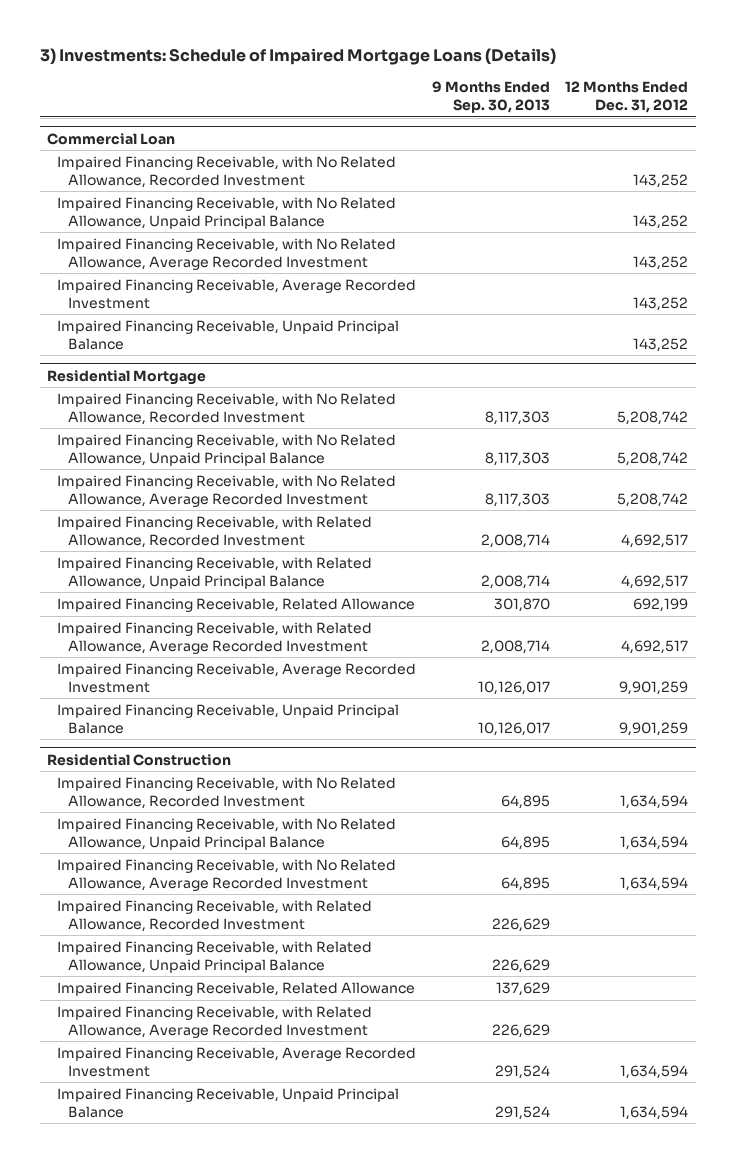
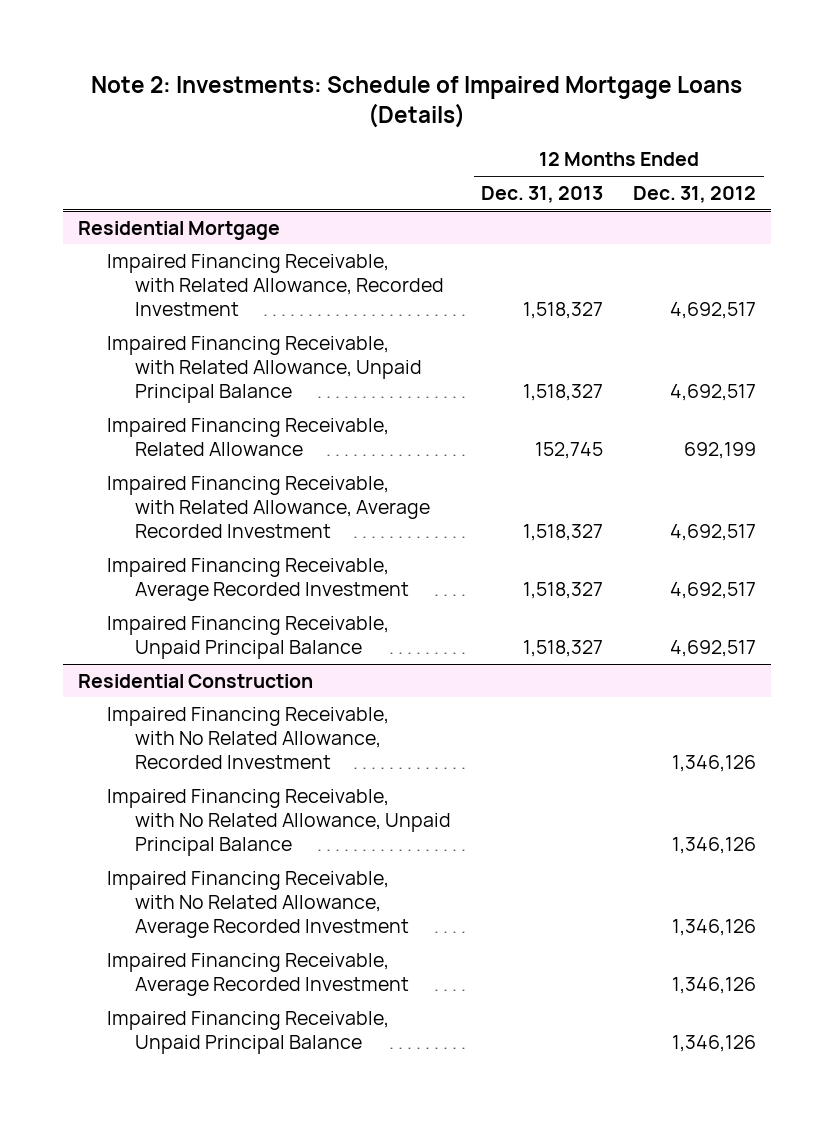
[39,48,556,66] 3) Investments: Schedule of Impaired Mortgage Loans (Details) -> [91,76,743,129] Note 2: Investments: Schedule of Impaired Mortgage Loans (Details)
[431,80,550,113] 9 Months Ended Sep. 30, 2013 -> none
none -> [481,185,604,203] Dec. 31, 2013
[47,132,176,145] Commercial Loan -> none
[57,155,397,188] Impaired Financing Receivable, with No Related Allowance, Recorded Investment -> none
[57,196,397,229] Impaired Financing Receivable, with No Related Allowance, Unpaid Principal Balance -> none
[57,237,397,270] Impaired Financing Receivable, with No Related Allowance, Average Recorded Investment -> none
[57,278,417,309] Impaired Financing Receivable, Average Recorded Investment -> none
[57,319,400,350] Impaired Financing Receivable, Unpaid Principal Balance -> none
[57,392,397,425] Impaired Financing Receivable, with No Related Allowance, Recorded Investment -> none
[57,433,397,466] Impaired Financing Receivable, with No Related Allowance, Unpaid Principal Balance -> none
[57,474,397,507] Impaired Financing Receivable, with No Related Allowance, Average Recorded Investment -> none
[619,680,689,695] 9,901,259 -> [670,582,757,600] 4,692,517
[619,721,689,736] 9,901,259 -> [670,640,757,658] 4,692,517
[57,899,373,932] Impaired Financing Receivable, with Related Allowance, Recorded Investment -> none
[57,940,373,973] Impaired Financing Receivable, with Related Allowance, Unpaid Principal Balance -> none
[57,981,416,996] Impaired Financing Receivable, Related Allowance -> none
[57,1005,373,1038] Impaired Financing Receivable, with Related Allowance, Average Recorded Investment -> none
[620,794,689,809] 1,634,594 -> [672,755,757,773] 1,346,126
[620,835,689,850] 1,634,594 -> [672,837,757,855] 1,346,126
[620,876,689,891] 1,634,594 -> [672,919,757,937] 1,346,126
[620,1064,689,1079] 1,634,594 -> [672,977,757,995] 1,346,126
[620,1105,689,1120] 1,634,594 -> [672,1035,757,1053] 1,346,126

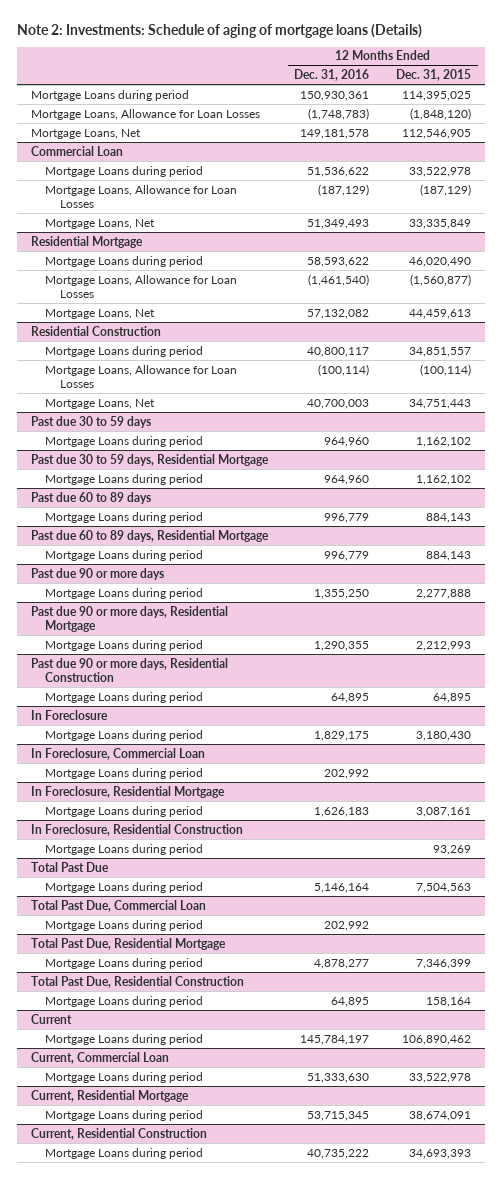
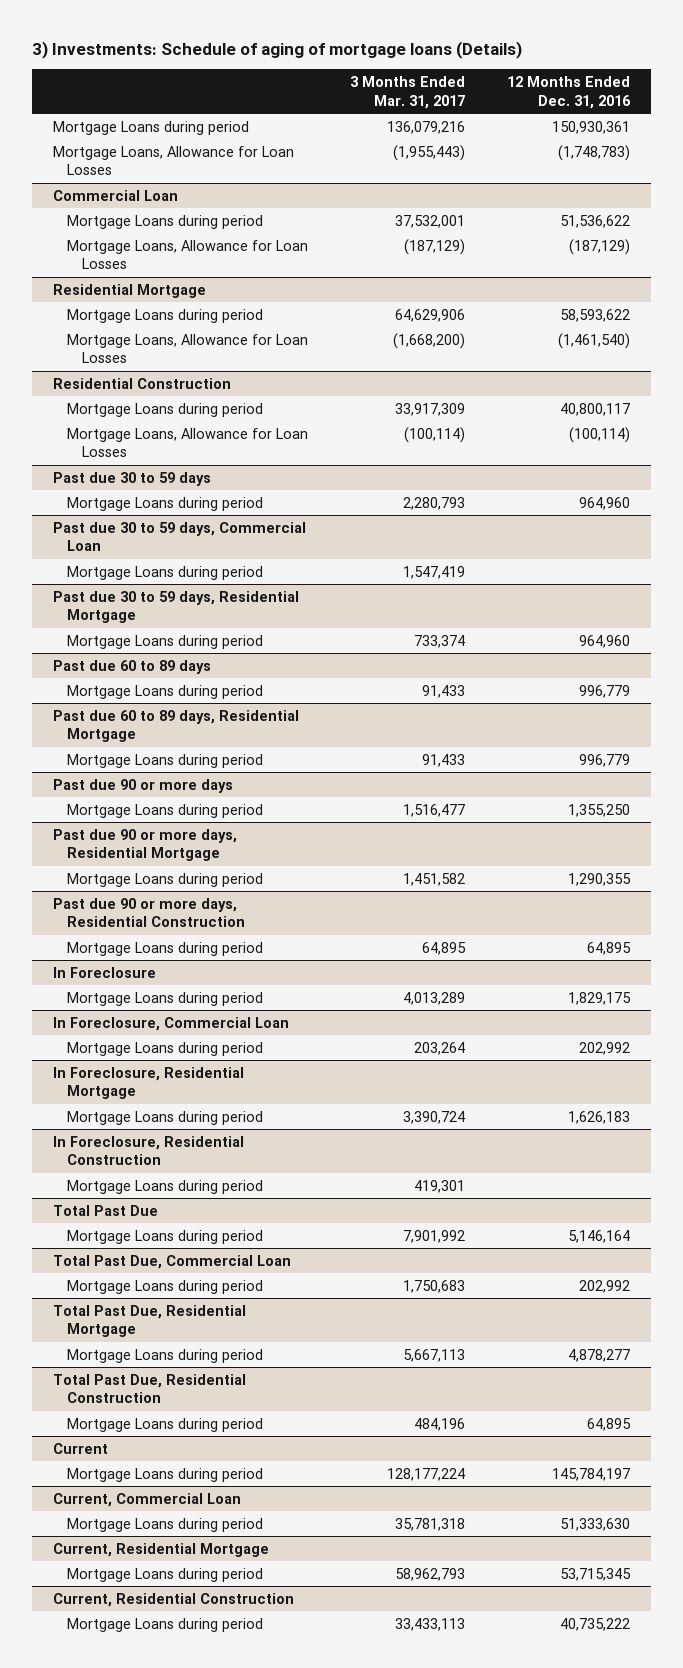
[17,24,423,39] Note 2: Investments: Schedule of aging of mortgage loans (Details) -> [31,40,522,59] 3) Investments: Schedule of aging of mortgage loans (Details)
[396,69,472,82] Dec. 31, 2015 -> none
none -> [350,76,466,109] 3 Months Ended Mar. 31, 2017
[30,128,141,139] Mortgage Loans, Net -> none
[45,218,156,229] Mortgage Loans, Net -> none
[45,308,156,319] Mortgage Loans, Net -> none
[45,398,156,409] Mortgage Loans, Net -> none
none -> [52,521,306,552] Past due 30 to 59 days, Commercial Loan
none -> [67,565,264,580] Mortgage Loans during period

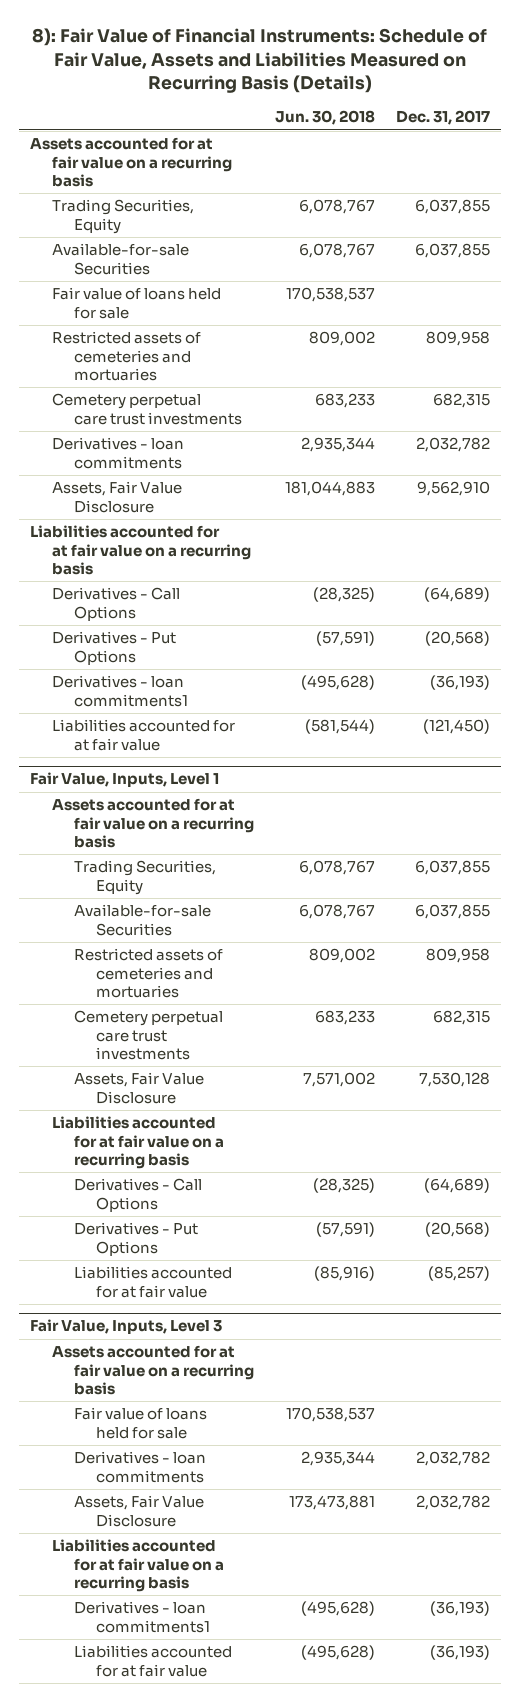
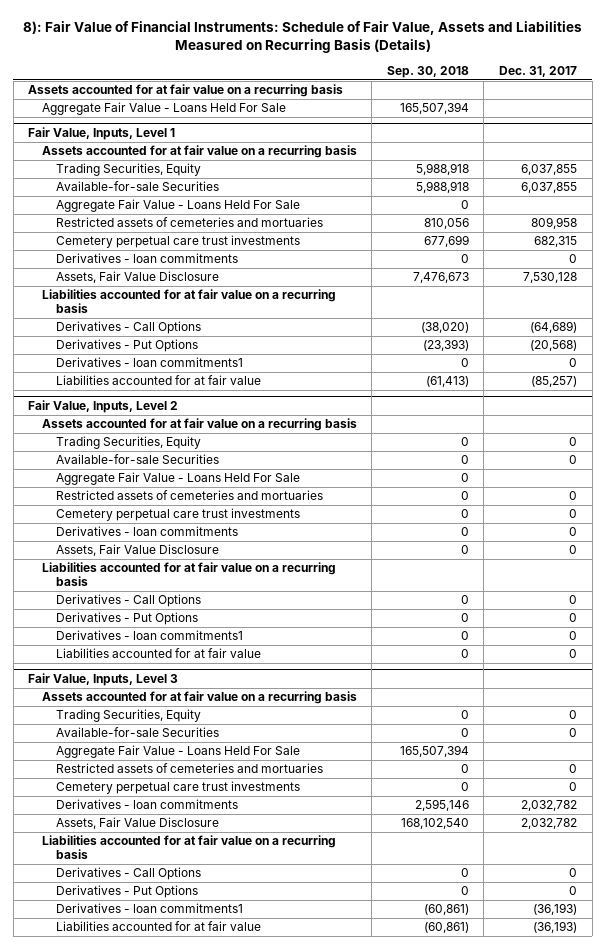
[275,110,376,126] Jun. 30, 2018 -> none
none -> [386,66,469,79] Sep. 30, 2018
[51,199,194,234] Trading Securities, Equity -> none
[51,243,189,275] Available-for-sale Securities -> none
[51,331,201,381] Restricted assets of cemeteries and mortuaries -> none
[51,393,242,425] Cemetery perpetual care trust investments -> none
[51,437,184,469] Derivatives - loan commitments -> none
[51,481,182,513] Assets, Fair Value Disclosure -> none
[29,525,251,575] Liabilities accounted for at fair value on a recurring basis -> none
[51,587,180,621] Derivatives - Call Options -> none
[51,631,176,665] Derivatives - Put Options -> none
[51,675,188,707] Derivatives - loan commitments1 -> none
[51,719,235,751] Liabilities accounted for at fair value -> none
[51,287,221,319] Fair value of loans held for sale -> [41,102,286,116] Aggregate Fair Value - Loans Held For Sale
none -> [55,199,300,213] Aggregate Fair Value - Loans Held For Sale
none -> [55,253,238,264] Derivatives - loan commitments
none -> [55,357,243,368] Derivatives - loan commitments1
none -> [28,400,179,414] Fair Value, Inputs, Level 2
none -> [41,418,357,432] Assets accounted for at fair value on a recurring basis
none -> [55,436,201,450] Trading Securities, Equity
none -> [55,454,219,465] Available-for-sale Securities
none -> [55,472,300,486] Aggregate Fair Value - Loans Held For Sale
none -> [55,490,323,501] Restricted assets of cemeteries and mortuaries
none -> [55,508,300,522] Cemetery perpetual care trust investments
none -> [55,526,238,537] Derivatives - loan commitments
none -> [55,544,219,557] Assets, Fair Value Disclosure
none -> [41,562,336,587] Liabilities accounted for at fair value on a recurring basis
none -> [55,594,201,608] Derivatives - Call Options
none -> [55,612,198,626] Derivatives - Put Options
none -> [55,630,243,641] Derivatives - loan commitments1
none -> [55,648,261,659] Liabilities accounted for at fair value
none -> [55,709,201,723] Trading Securities, Equity
none -> [55,727,219,738] Available-for-sale Securities
[73,1407,207,1439] Fair value of loans held for sale -> [55,745,300,759] Aggregate Fair Value - Loans Held For Sale
none -> [55,763,323,774] Restricted assets of cemeteries and mortuaries
none -> [55,781,300,795] Cemetery perpetual care trust investments
none -> [55,867,201,881] Derivatives - Call Options
none -> [55,885,198,899] Derivatives - Put Options

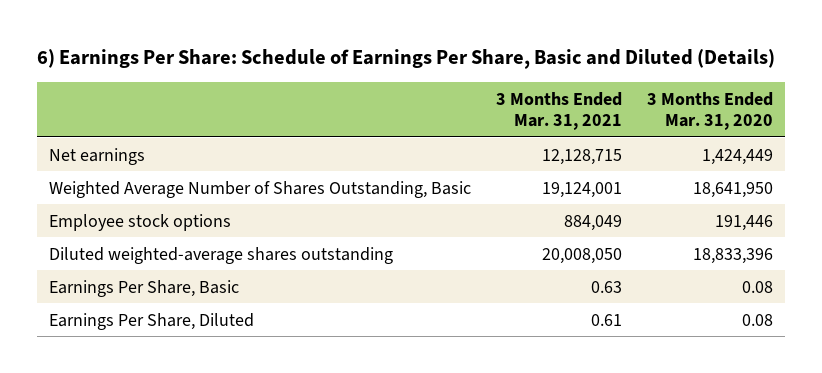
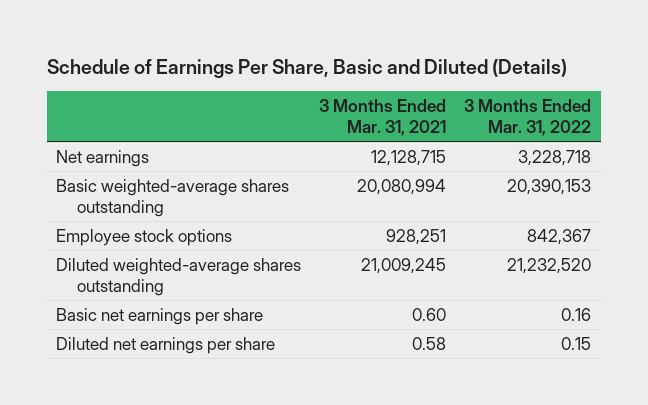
[36,49,775,70] 6) Earnings Per Share: Schedule of Earnings Per Share, Basic and Diluted (Details) -> [47,58,568,78] Schedule of Earnings Per Share, Basic and Diluted (Details)
[646,91,773,130] 3 Months Ended Mar. 31, 2020 -> none
none -> [464,98,592,136] 3 Months Ended Mar. 31, 2022
[49,180,472,198] Weighted Average Number of Shares Outstanding, Basic -> [56,179,290,217] Basic weighted-average shares outstanding
[541,181,622,198] 19,124,001 -> [357,179,447,196] 20,080,994
[563,214,622,231] 884,049 -> [386,229,447,246] 928,251
[541,247,622,264] 20,008,050 -> [361,258,447,275] 21,009,245
[49,279,240,297] Earnings Per Share, Basic -> [56,308,264,326] Basic net earnings per share
[590,280,622,293] 0.63 -> [412,308,447,322] 0.60
[49,312,255,330] Earnings Per Share, Diluted -> [56,337,276,355] Diluted net earnings per share
[590,313,622,326] 0.61 -> [412,337,447,351] 0.58

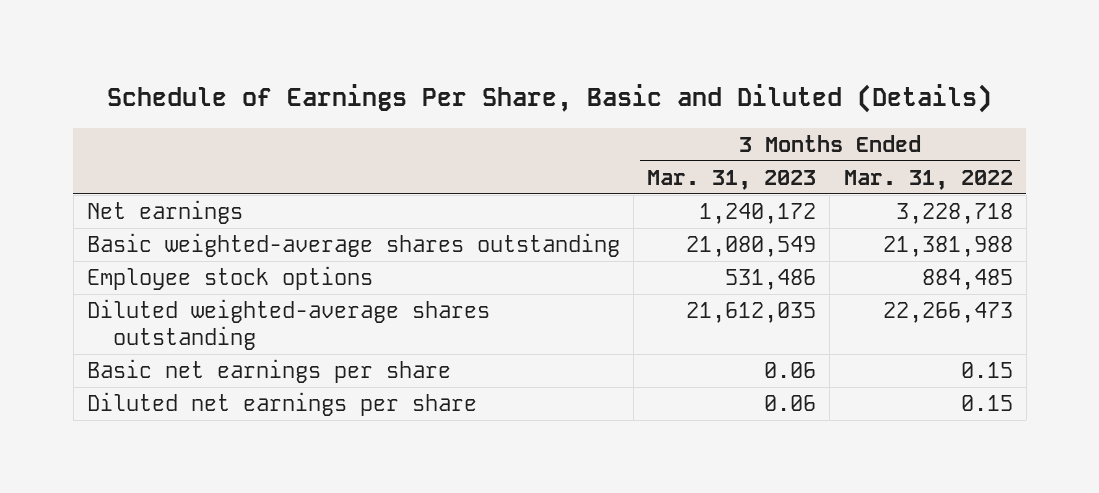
[319,98,447,136] 3 Months Ended Mar. 31, 2021 -> none
none -> [647,169,817,190] Mar. 31, 2023
[507,179,592,196] 20,390,153 -> [882,236,1013,258] 21,381,988
[527,229,592,246] 842,367 -> [921,269,1013,291] 884,485
[507,258,592,275] 21,232,520 -> [882,302,1013,324] 22,266,473
[561,308,592,322] 0.16 -> [960,362,1013,379] 0.15

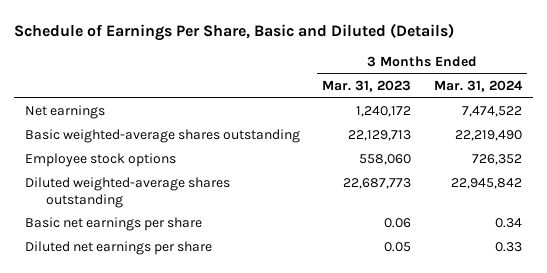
[843,169,1013,190] Mar. 31, 2022 -> none
none -> [433,80,523,93] Mar. 31, 2024
[686,236,817,258] 21,080,549 -> [348,130,412,142] 22,129,713
[725,269,817,291] 531,486 -> [359,154,412,166] 558,060
[686,302,817,324] 21,612,035 -> [343,178,412,190] 22,687,773
[764,395,817,412] 0.06 -> [384,242,412,253] 0.05

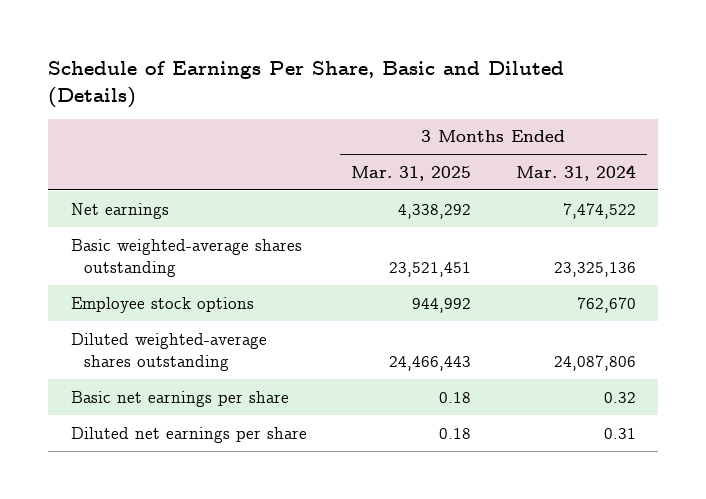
[322,80,412,93] Mar. 31, 2023 -> none
none -> [351,166,472,182] Mar. 31, 2025
[454,130,522,142] 22,219,490 -> [553,261,636,277] 23,325,136
[471,154,522,166] 726,352 -> [576,296,636,313] 762,670
[450,178,522,190] 22,945,842 -> [553,354,636,371] 24,087,806
[494,218,522,229] 0.34 -> [603,391,636,403] 0.32
[494,242,522,253] 0.33 -> [603,427,636,439] 0.31

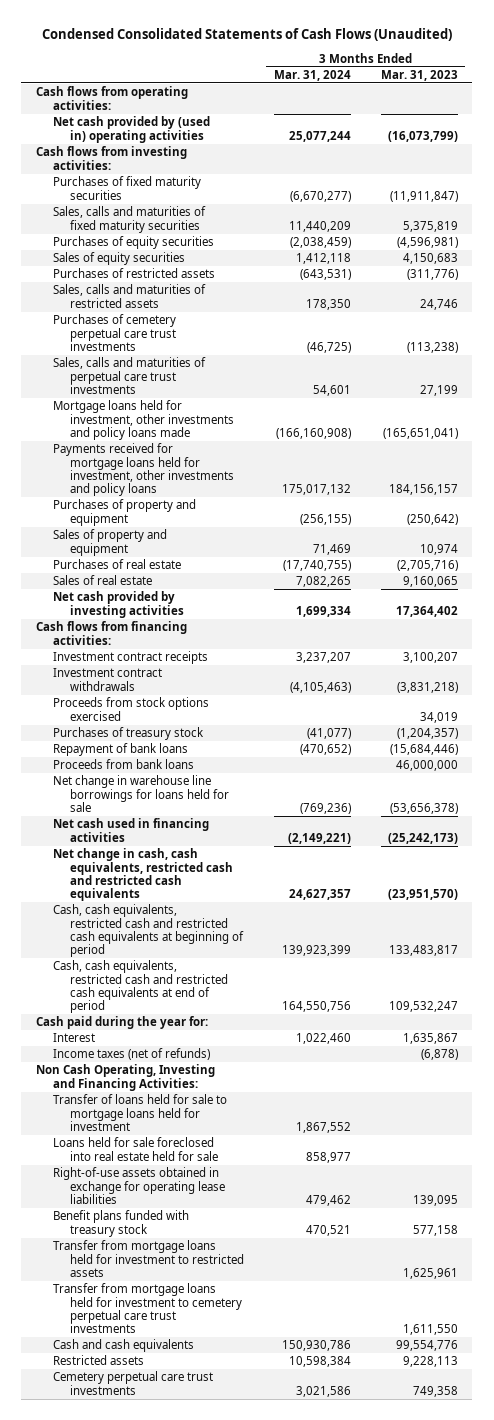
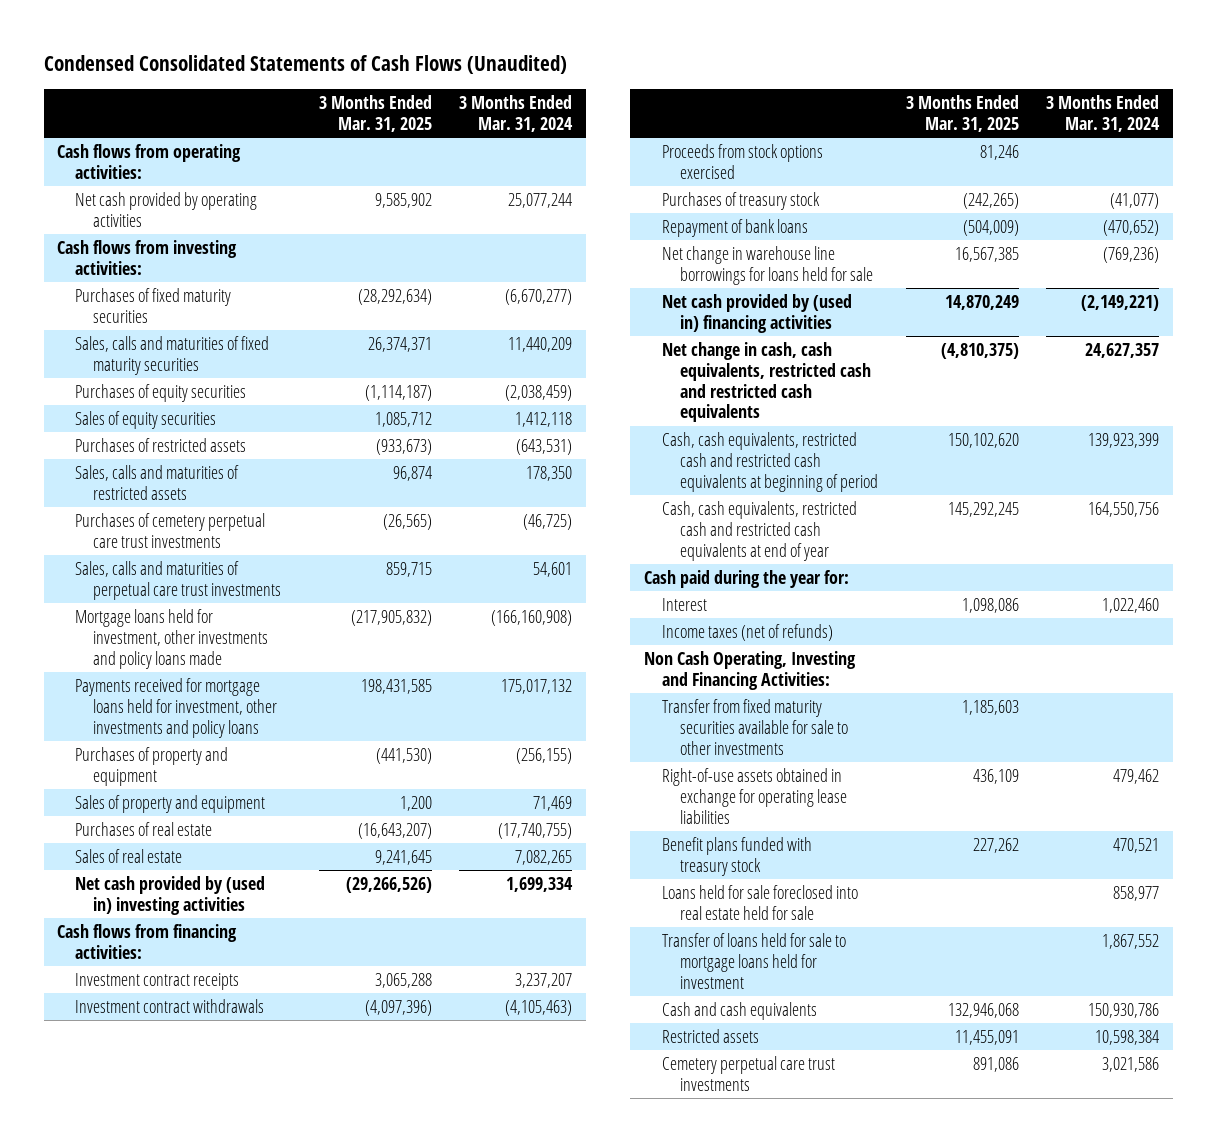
[380,69,458,81] Mar. 31, 2023 -> none
none -> [318,95,432,132] 3 Months Ended Mar. 31, 2025
[53,116,211,143] Net cash provided by (used in) operating activities -> [75,192,258,227] Net cash provided by operating activities
[53,591,185,618] Net cash provided by investing activities -> [75,876,266,915] Net cash provided by (used in) investing activities
[53,759,195,770] Proceeds from bank loans -> none
[53,818,210,842] Net cash used in financing activities -> [662,294,853,333] Net cash provided by (used in) financing activities
[53,960,229,1014] Cash, cash equivalents, restricted cash and restricted cash equivalents at end of period -> [662,501,858,561] Cash, cash equivalents, restricted cash and restricted cash equivalents at end of year
none -> [662,699,849,755] Transfer from fixed maturity securities available for sale to other investments
[53,1240,245,1278] Transfer from mortgage loans held for investment to restricted assets -> none
[53,1283,243,1334] Transfer from mortgage loans held for investment to cemetery perpetual care trust investments -> none
[53,1137,219,1161] Loans held for sale foreclosed into real estate held for sale -> [662,885,859,920] Loans held for sale foreclosed into real estate held for sale
[53,1094,228,1132] Transfer of loans held for sale to mortgage loans held for investment -> [662,933,847,989] Transfer of loans held for sale to mortgage loans held for investment

